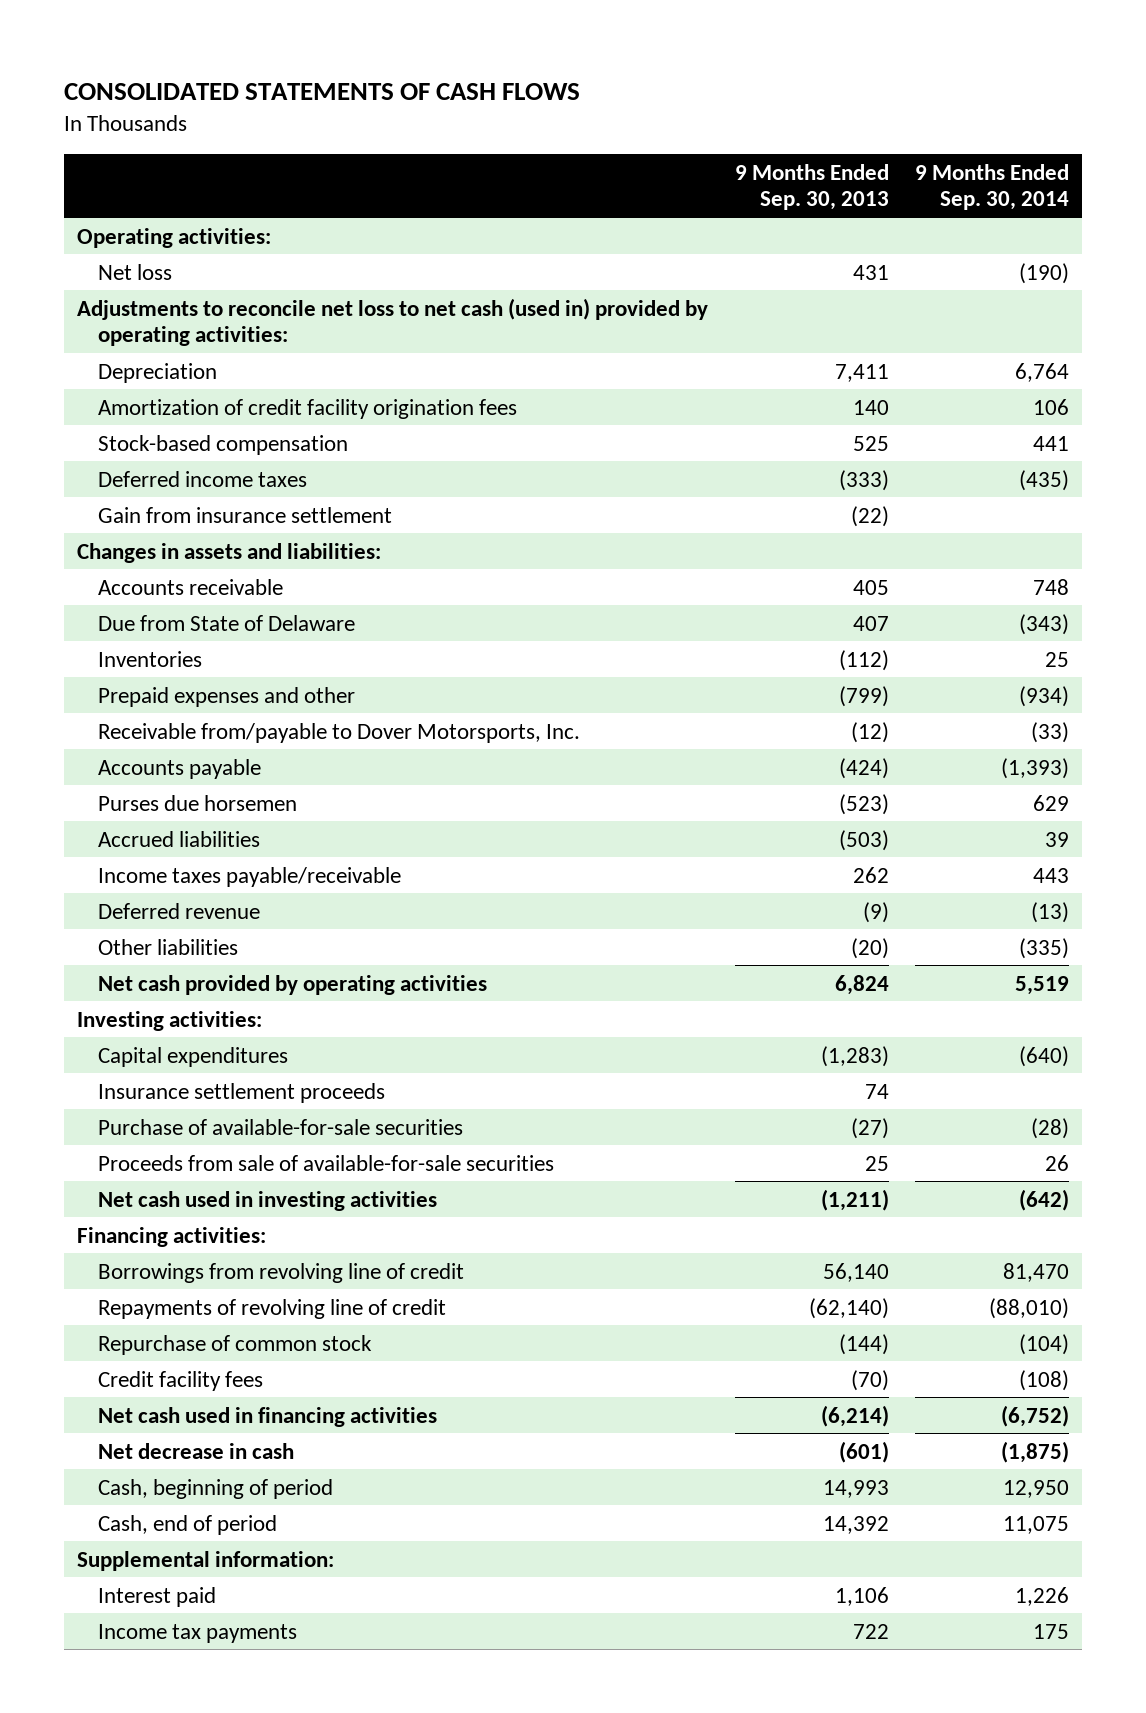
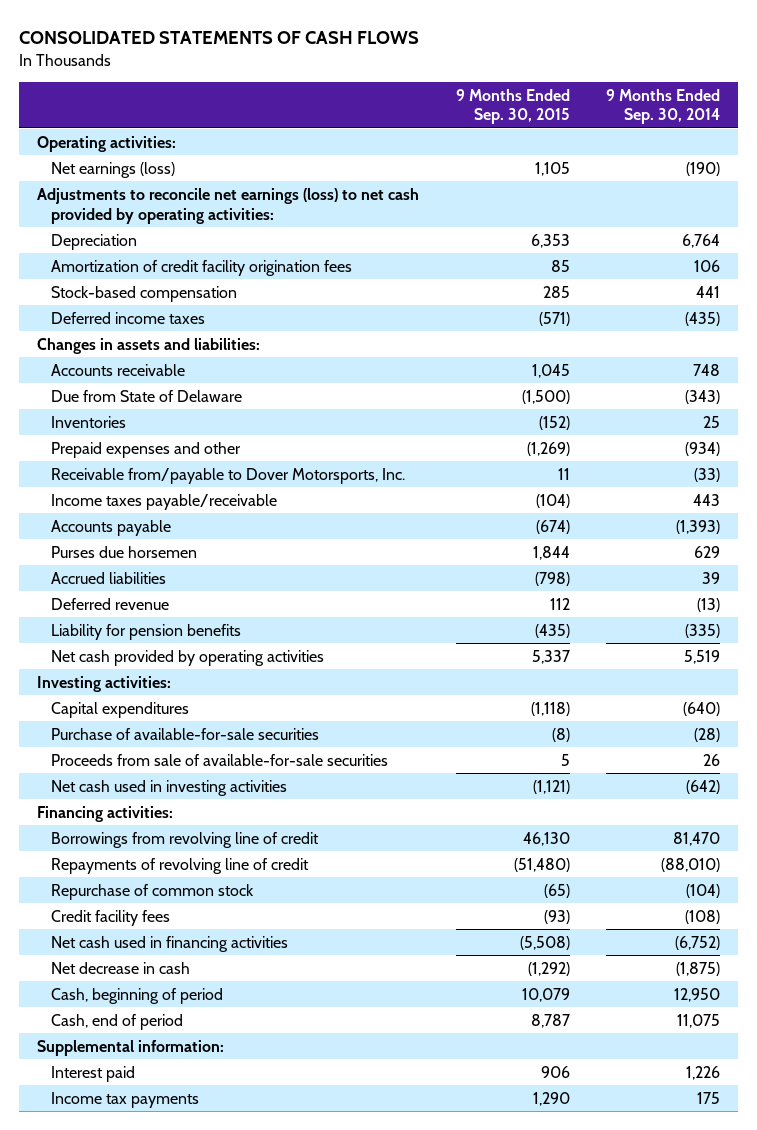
[734,163,889,211] 9 Months Ended Sep. 30, 2013 -> none
none -> [455,88,570,125] 9 Months Ended Sep. 30, 2015
[98,263,173,280] Net loss -> [51,161,176,178] Net earnings (loss)
[77,297,709,347] Adjustments to reconcile net loss to net cash (used in) provided by operating activities: -> [37,187,420,224] Adjustments to reconcile net earnings (loss) to net cash provided by operating activities:
[98,506,393,523] Gain from insurance settlement -> none
[98,866,402,887] Income taxes payable/receivable -> [51,493,278,510] Income taxes payable/receivable
[98,938,239,955] Other liabilities -> [51,623,242,640] Liability for pension benefits
[98,1082,386,1103] Insurance settlement proceeds -> none

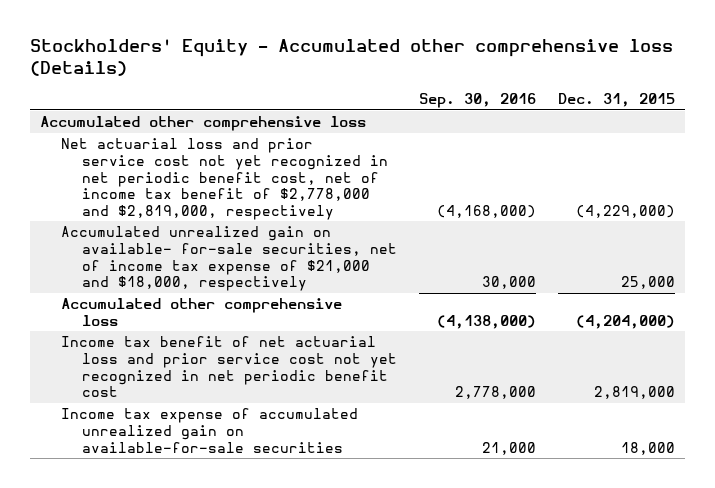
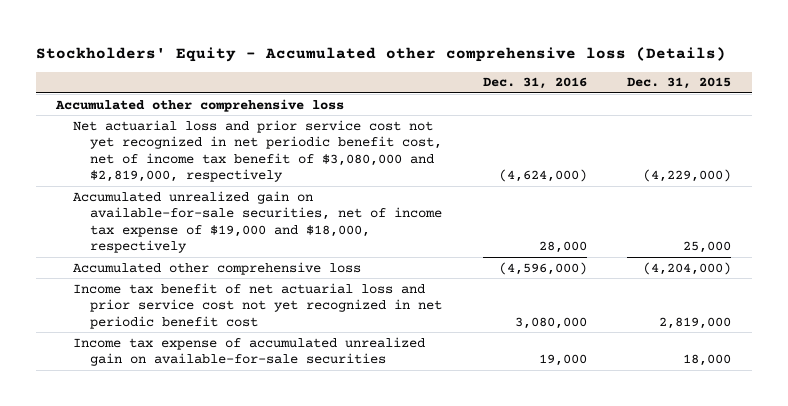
[418,93,536,109] Sep. 30, 2016 -> none
none -> [482,77,587,90] Dec. 31, 2016
[61,138,389,220] Net actuarial loss and prior service cost not yet recognized in net periodic benefit cost, net of income tax benefit of $2,778,000 and $2,819,000, respectively -> [73,119,443,183] Net actuarial loss and prior service cost not yet recognized in net periodic benefit cost, net of income tax benefit of $3,080,000 and $2,819,000, respectively
[61,226,398,292] Accumulated unrealized gain on available- for-sale securities, net of income tax expense of $21,000 and $18,000, respectively -> [73,190,443,254] Accumulated unrealized gain on available-for-sale securities, net of income tax expense of $19,000 and $18,000, respectively

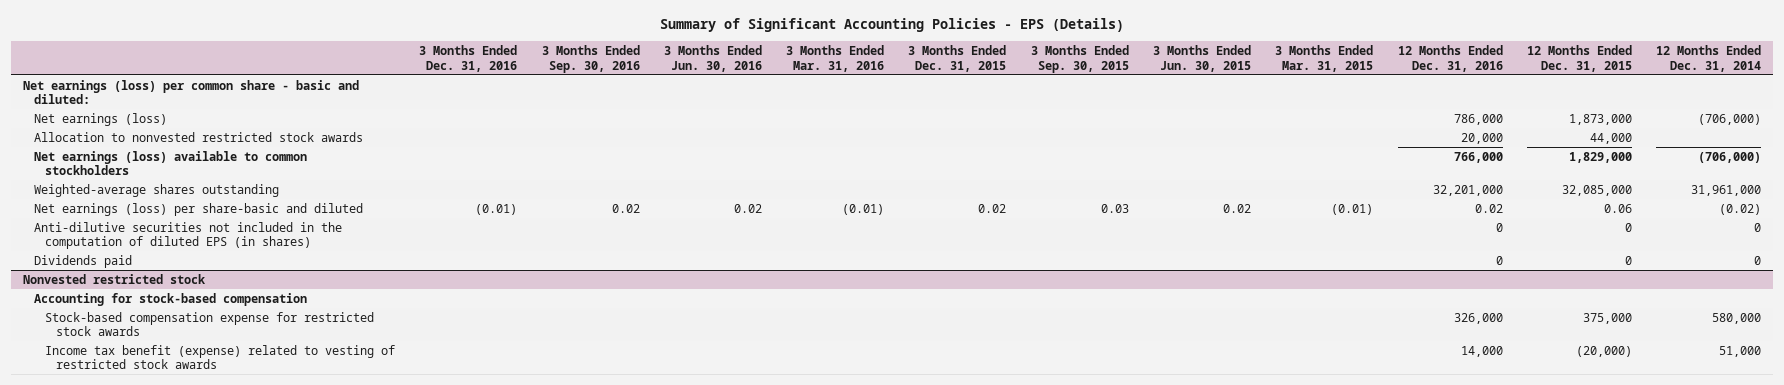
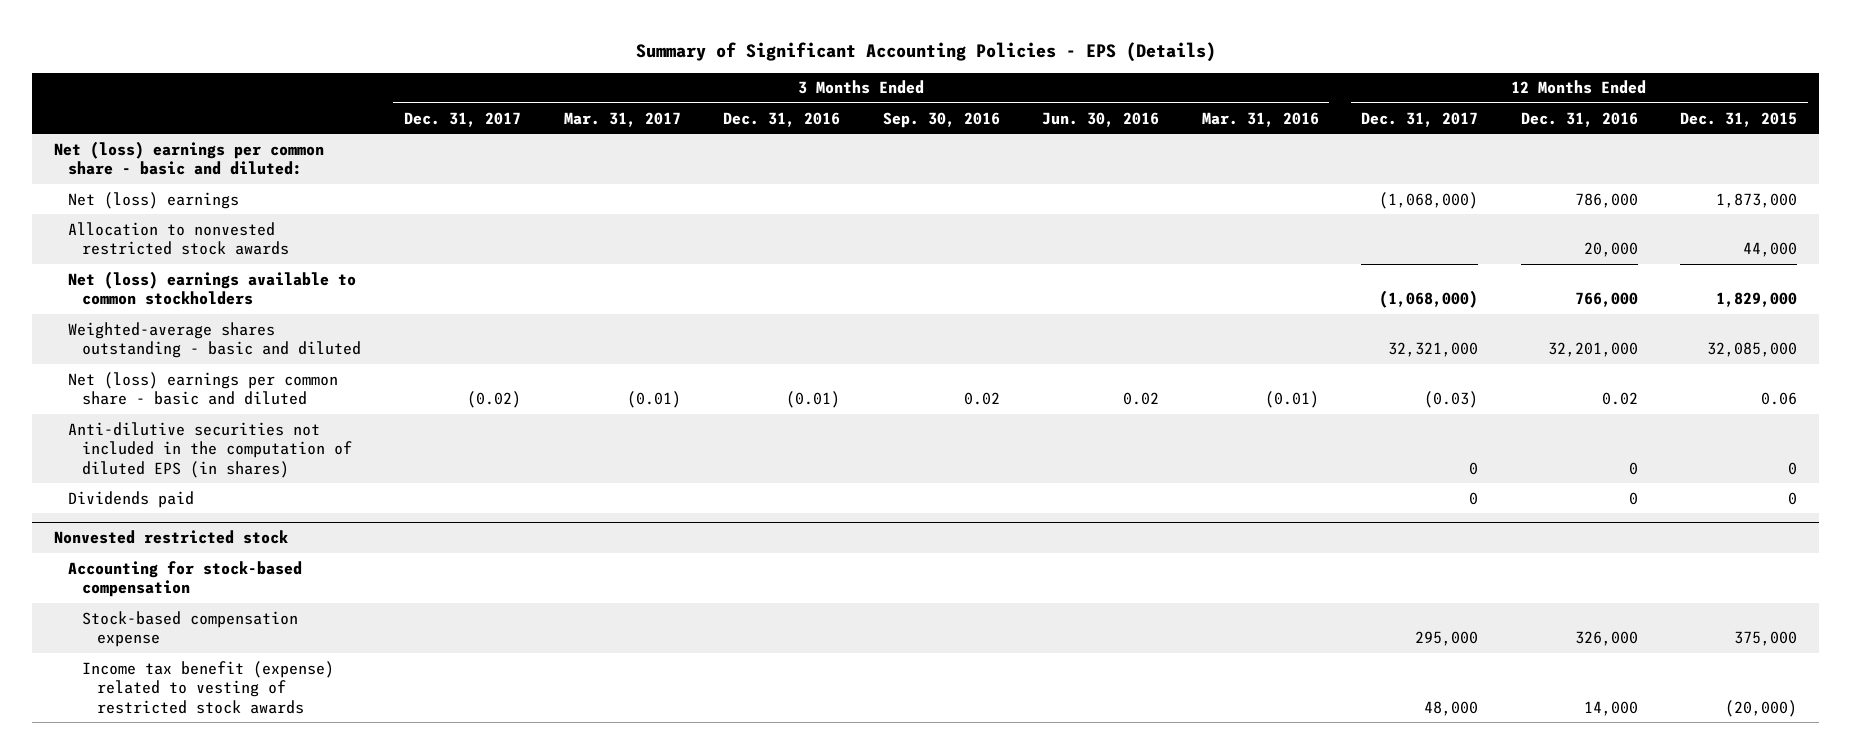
[908,44,1007,72] 3 Months Ended Dec. 31, 2015 -> none
[1030,44,1129,73] 3 Months Ended Sep. 30, 2015 -> none
[1153,44,1252,72] 3 Months Ended Jun. 30, 2015 -> none
[1275,44,1374,72] 3 Months Ended Mar. 31, 2015 -> none
[1656,44,1762,72] 12 Months Ended Dec. 31, 2014 -> none
none -> [403,111,521,127] Dec. 31, 2017
none -> [563,111,681,127] Mar. 31, 2017
none -> [1361,111,1479,127] Dec. 31, 2017
[23,79,360,105] Net earnings (loss) per common share - basic and diluted: -> [53,140,324,176] Net (loss) earnings per common share - basic and diluted:
[34,112,168,126] Net earnings (loss) -> [68,191,240,209] Net (loss) earnings
[34,150,308,176] Net earnings (loss) available to common stockholders -> [68,270,357,306] Net (loss) earnings available to common stockholders
[34,183,280,197] Weighted-average shares outstanding -> [68,321,362,359] Weighted-average shares outstanding - basic and diluted
[34,202,364,216] Net earnings (loss) per share-basic and diluted -> [68,371,339,406] Net (loss) earnings per common share - basic and diluted
[45,311,375,337] Stock-based compensation expense for restricted stock awards -> [82,610,299,648] Stock-based compensation expense

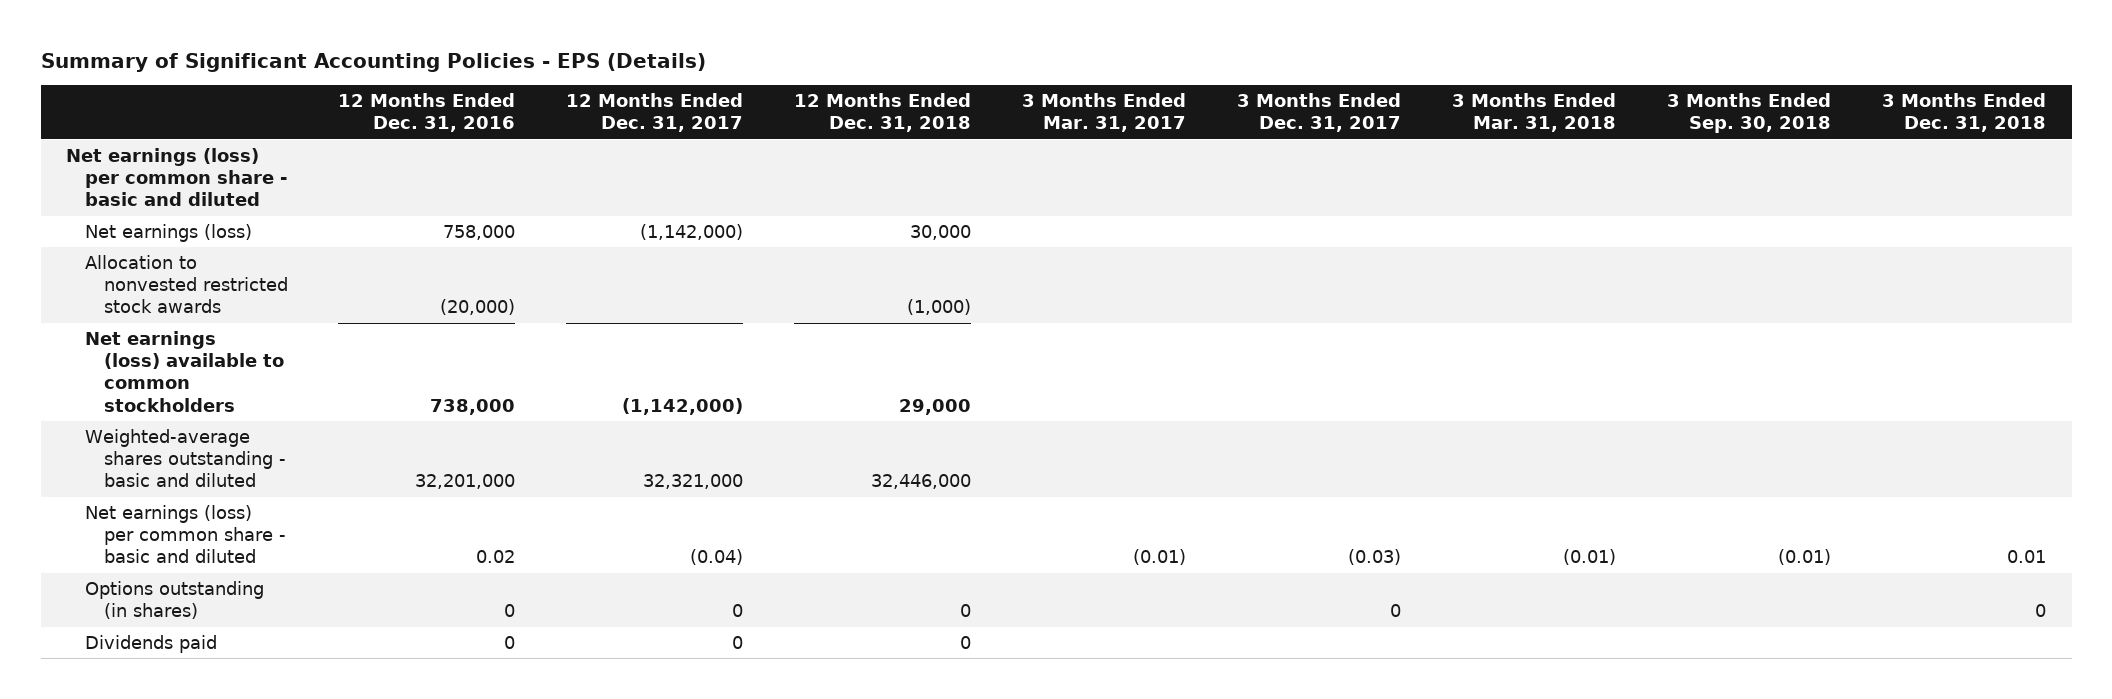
[723,111,841,127] Dec. 31, 2016 -> none
[882,111,1000,128] Sep. 30, 2016 -> none
[1042,111,1160,127] Jun. 30, 2016 -> none
[1201,111,1319,127] Mar. 31, 2016 -> none
[1680,111,1798,127] Dec. 31, 2015 -> none
none -> [794,93,972,133] 12 Months Ended Dec. 31, 2018
none -> [1452,93,1617,133] 3 Months Ended Mar. 31, 2018
none -> [1667,93,1832,134] 3 Months Ended Sep. 30, 2018
none -> [1882,93,2047,133] 3 Months Ended Dec. 31, 2018
[53,140,324,176] Net (loss) earnings per common share - basic and diluted: -> [66,147,287,207] Net earnings (loss) per common share - basic and diluted
[68,191,240,209] Net (loss) earnings -> [84,223,252,242] Net earnings (loss)
[1379,191,1479,209] (1,068,000) -> [640,223,744,240] (1,142,000)
[1574,192,1638,208] 786,000 -> [443,224,516,240] 758,000
[1583,242,1638,258] 20,000 -> [440,299,516,316] (20,000)
[68,270,357,306] Net (loss) earnings available to common stockholders -> [84,330,284,412] Net earnings (loss) available to common stockholders
[1379,290,1479,309] (1,068,000) -> [622,397,744,415] (1,142,000)
[1574,292,1638,308] 766,000 -> [430,398,516,415] 738,000
[68,421,353,478] Anti-dilutive securities not included in the computation of diluted EPS (in shares) -> none
[68,371,339,406] Net (loss) earnings per common share - basic and diluted -> [84,504,286,564] Net earnings (loss) per common share - basic and diluted
[466,391,521,409] (0.02) -> [1348,549,1402,566] (0.03)
[1424,391,1479,409] (0.03) -> [690,549,744,566] (0.04)
none -> [84,580,264,620] Options outstanding (in shares)
[53,530,288,545] Nonvested restricted stock -> none
[68,560,303,598] Accounting for stock-based compensation -> none
[82,610,299,648] Stock-based compensation expense -> none
[82,660,335,714] Income tax benefit (expense) related to vesting of restricted stock awards -> none

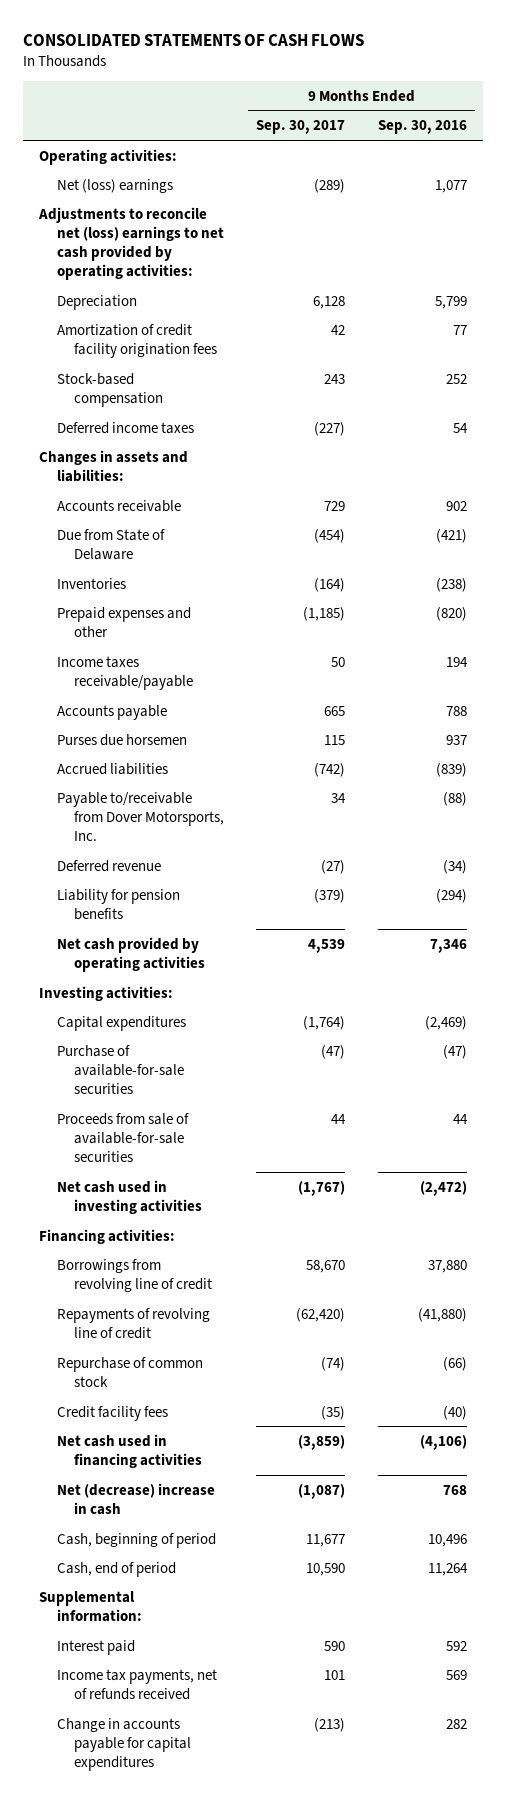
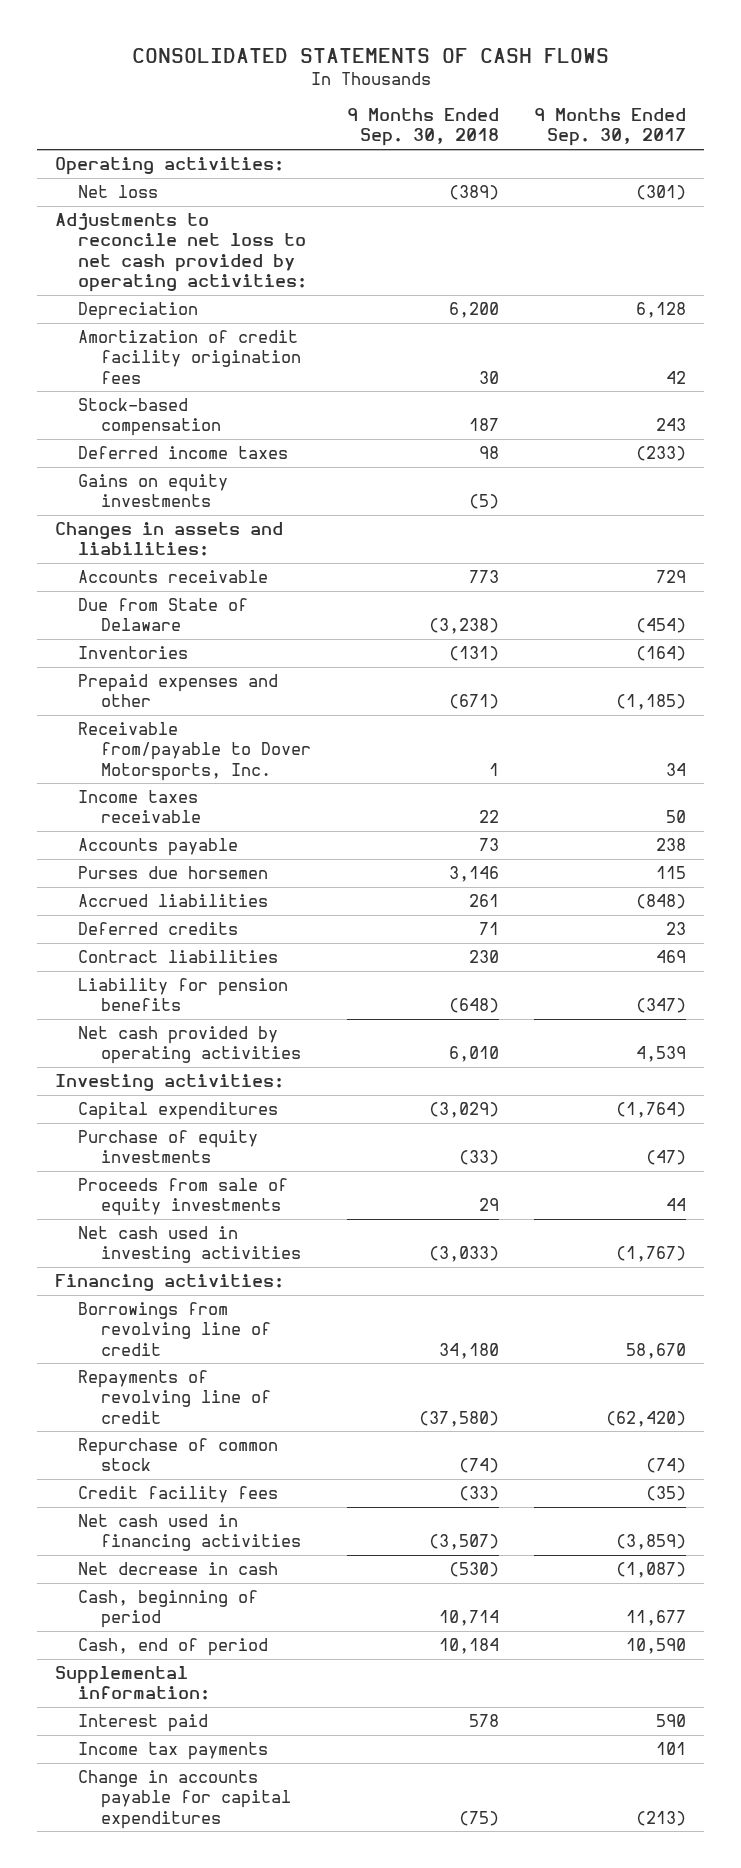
[377,120,467,135] Sep. 30, 2016 -> none
none -> [346,108,499,147] 9 Months Ended Sep. 30, 2018
[56,178,173,193] Net (loss) earnings -> [78,185,159,199] Net loss
[314,178,346,193] (289) -> [636,185,687,201] (301)
[38,206,224,281] Adjustments to reconcile net (loss) earnings to net cash provided by operating activities: -> [54,213,308,293] Adjustments to reconcile net loss to net cash provided by operating activities:
[314,421,346,436] (227) -> [636,446,687,462] (233)
none -> [78,474,229,508] Gains on equity investments
none -> [78,722,312,781] Receivable from/payable to Dover Motorsports, Inc.
[56,655,194,690] Income taxes receivable/payable -> [78,790,202,824] Income taxes receivable
[324,705,346,716] 665 -> [656,838,687,852] 238
[56,791,225,842] Payable to/receivable from Dover Motorsports, Inc. -> none
[56,859,161,872] Deferred revenue -> none
[314,762,346,777] (742) -> [636,894,687,910] (848)
none -> [78,922,239,936] Deferred credits
none -> [78,950,279,964] Contract liabilities
[314,888,346,903] (379) -> [636,998,687,1014] (347)
[56,1044,185,1095] Purchase of available-for-sale securities -> none
[56,1112,189,1163] Proceeds from sale of available-for-sale securities -> none
none -> [78,1130,259,1164] Purchase of equity investments
none -> [78,1178,289,1217] Proceeds from sale of equity investments
[56,1482,215,1515] Net (decrease) increase in cash -> [78,1562,279,1576] Net decrease in cash
[56,1668,217,1700] Income tax payments, net of refunds received -> [78,1742,269,1761] Income tax payments

